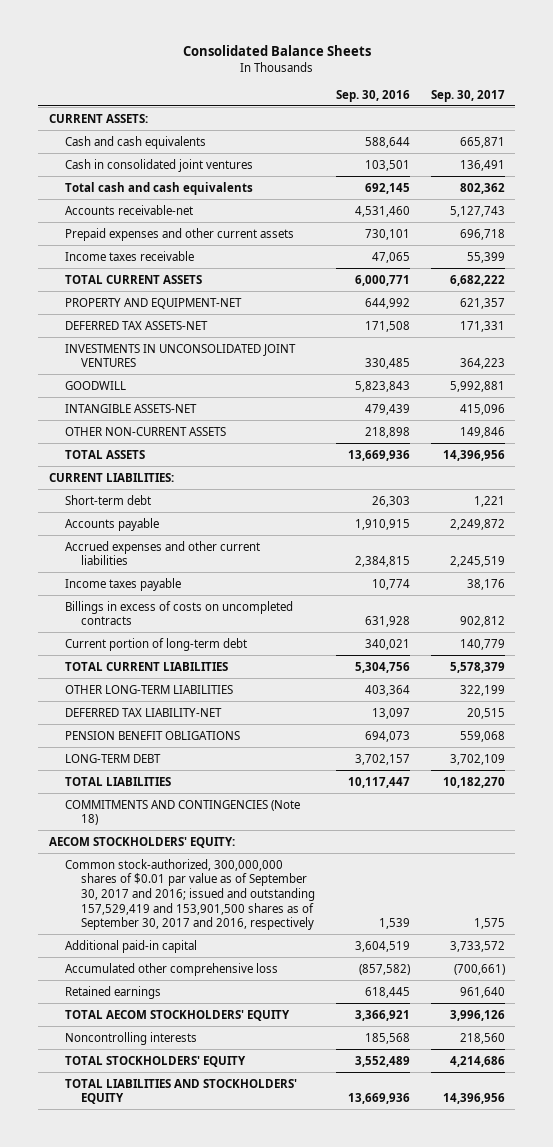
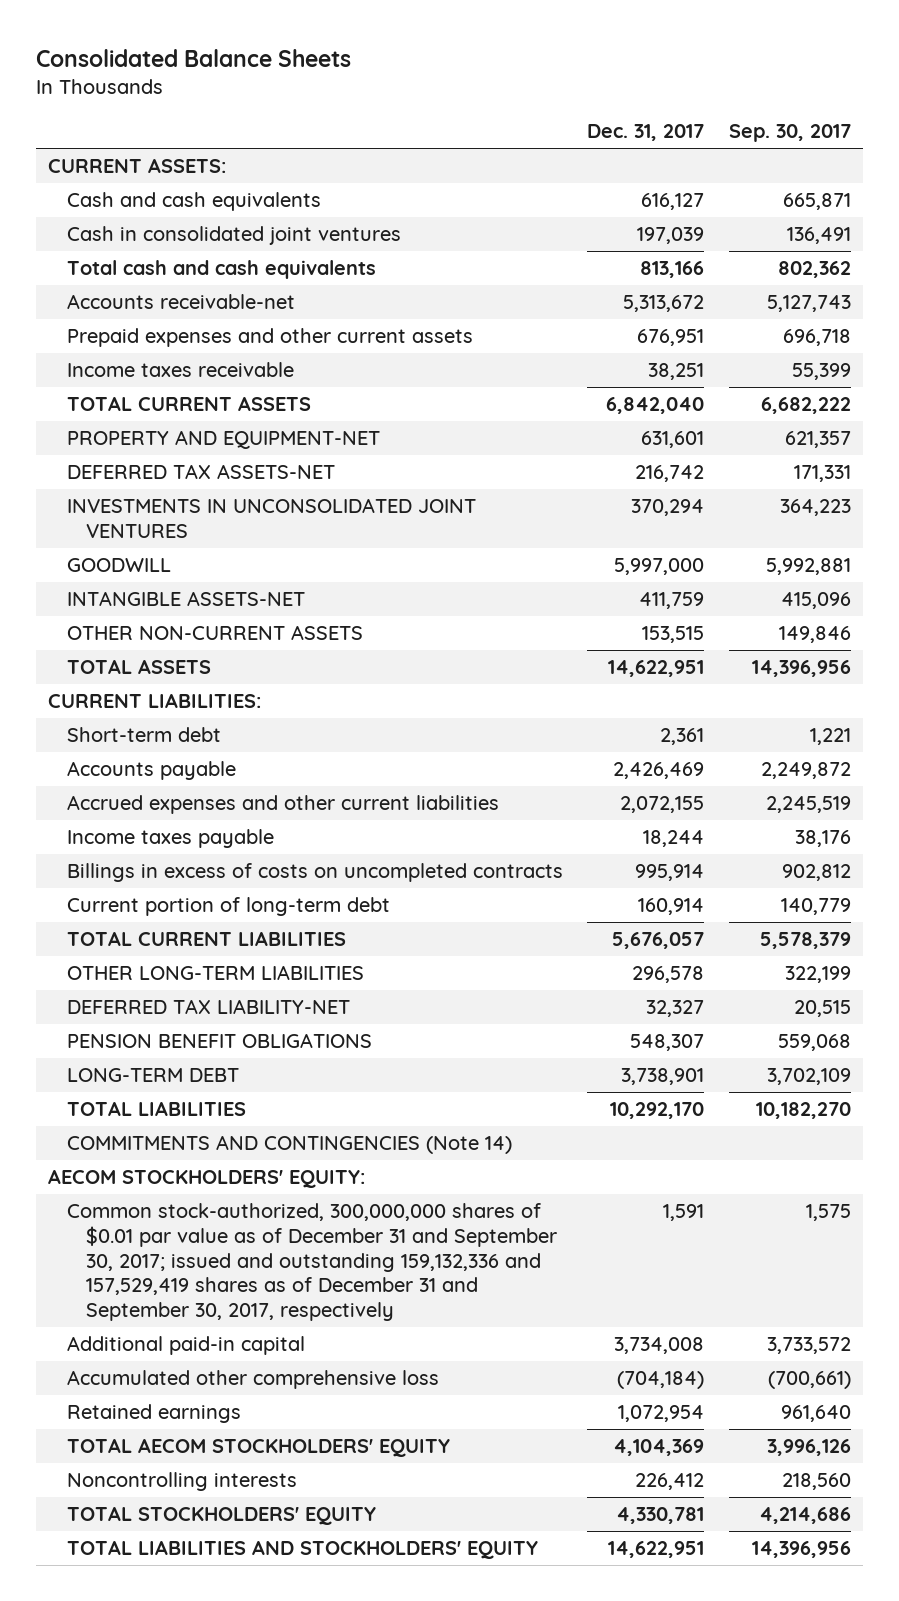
[335,89,410,102] Sep. 30, 2016 -> none
none -> [587,124,705,142] Dec. 31, 2017
[64,799,300,826] COMMITMENTS AND CONTINGENCIES (Note 18) -> [67,1135,513,1155] COMMITMENTS AND CONTINGENCIES (Note 14)
[64,858,316,931] Common stock-authorized, 300,000,000 shares of $0.01 par value as of September 30, 2017 and 2016; issued and outstanding 157,529,419 and 153,901,500 shares as of September 30, 2017 and 2016, respectively -> [67,1203,557,1321] Common stock-authorized, 300,000,000 shares of $0.01 par value as of December 31 and September 30, 2017; issued and outstanding 159,132,336 and 157,529,419 shares as of December 31 and September 30, 2017, respectively

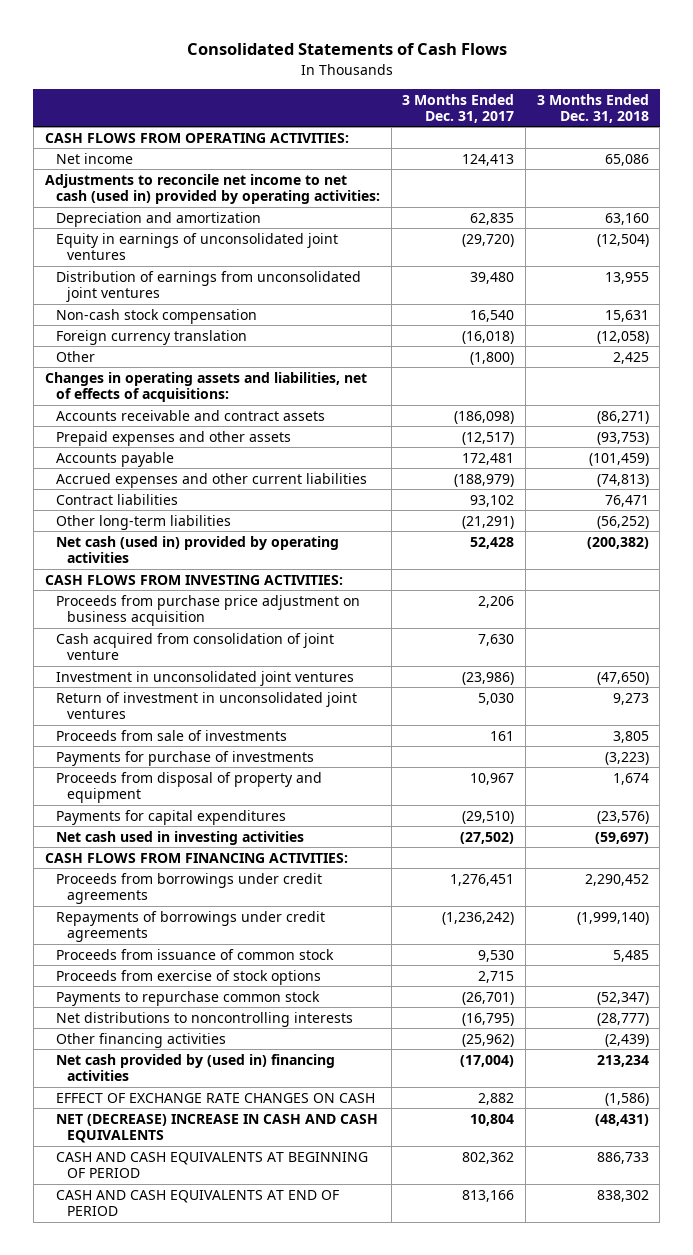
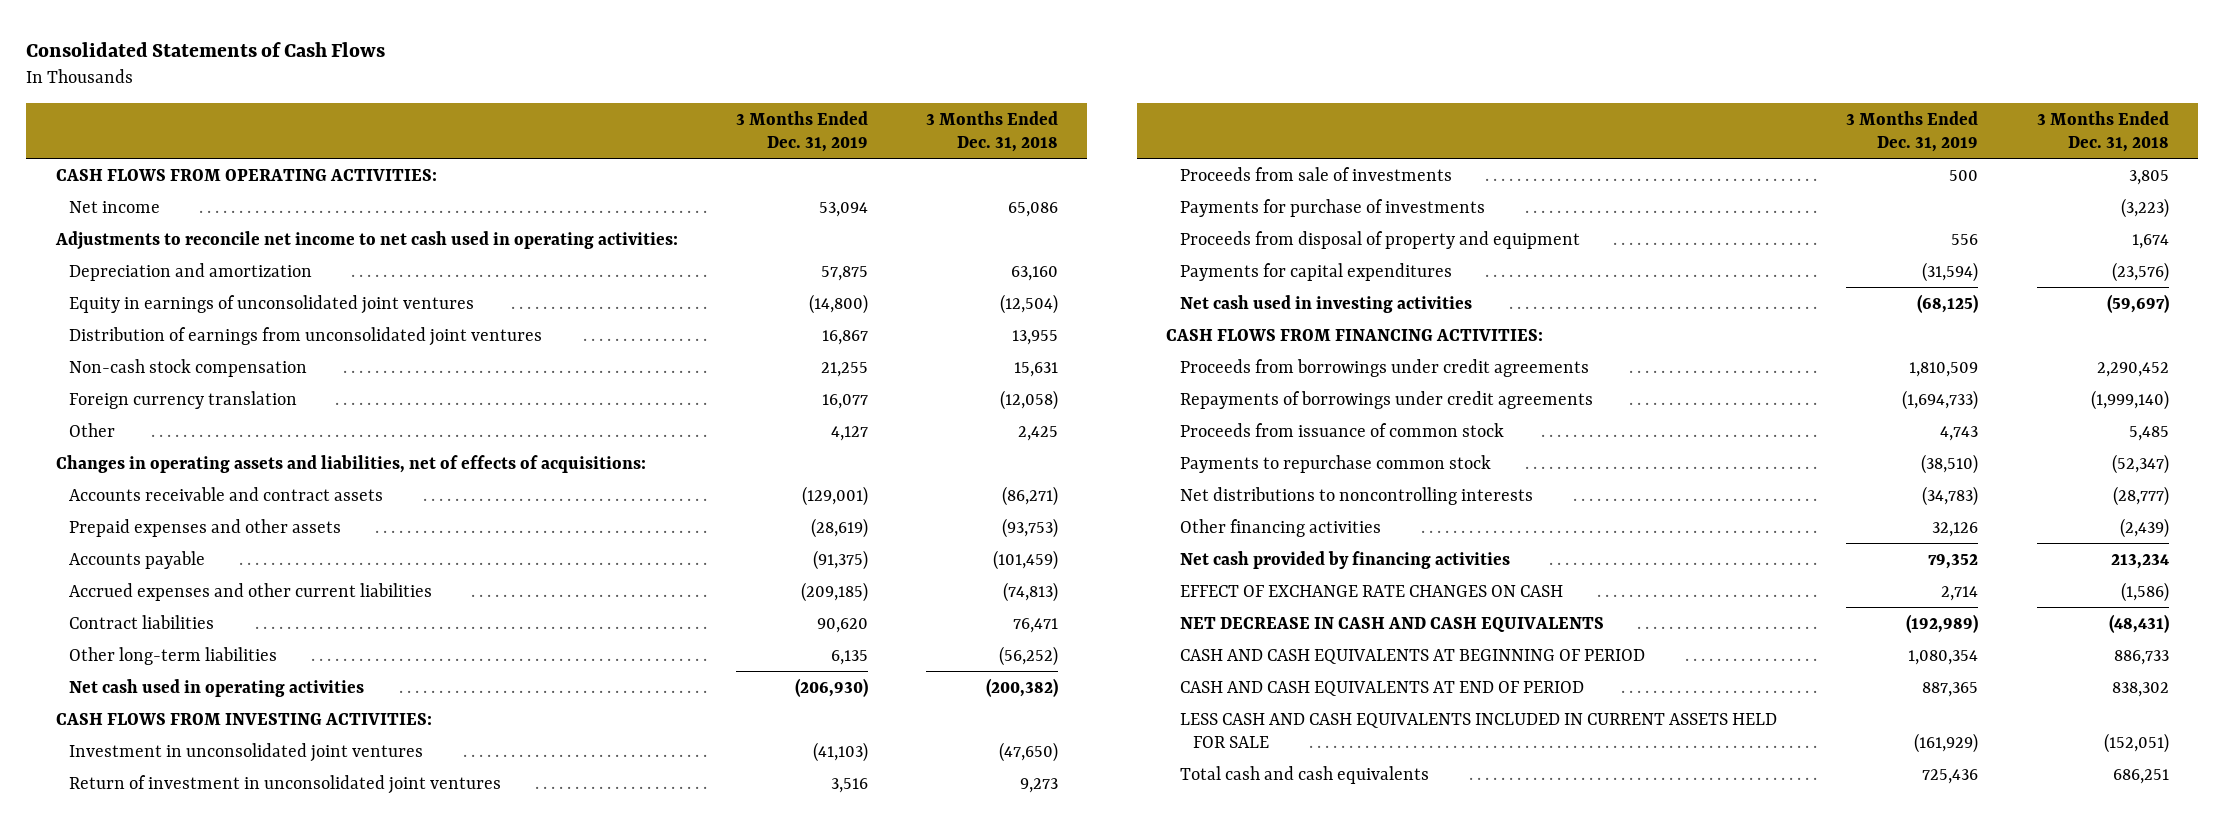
[402,93,515,124] 3 Months Ended Dec. 31, 2017 -> none
none -> [735,110,868,152] 3 Months Ended Dec. 31, 2019
[44,173,380,205] Adjustments to reconcile net income to net cash (used in) provided by operating activities: -> [54,230,678,250] Adjustments to reconcile net income to net cash used in operating activities:
[55,535,339,564] Net cash (used in) provided by operating activities -> [69,678,365,697] Net cash used in operating activities
[55,594,360,627] Proceeds from purchase price adjustment on business acquisition -> none
[55,632,334,661] Cash acquired from consolidation of joint venture -> none
[55,969,321,985] Proceeds from exercise of stock options -> none
[55,1053,335,1082] Net cash provided by (used in) financing activities -> [1179,550,1510,569] Net cash provided by financing activities
[55,1113,378,1144] NET (DECREASE) INCREASE IN CASH AND CASH EQUIVALENTS -> [1179,616,1604,632] NET DECREASE IN CASH AND CASH EQUIVALENTS
none -> [1179,712,1777,748] LESS CASH AND CASH EQUIVALENTS INCLUDED IN CURRENT ASSETS HELD FOR SALE
none -> [1179,765,1429,784] Total cash and cash equivalents

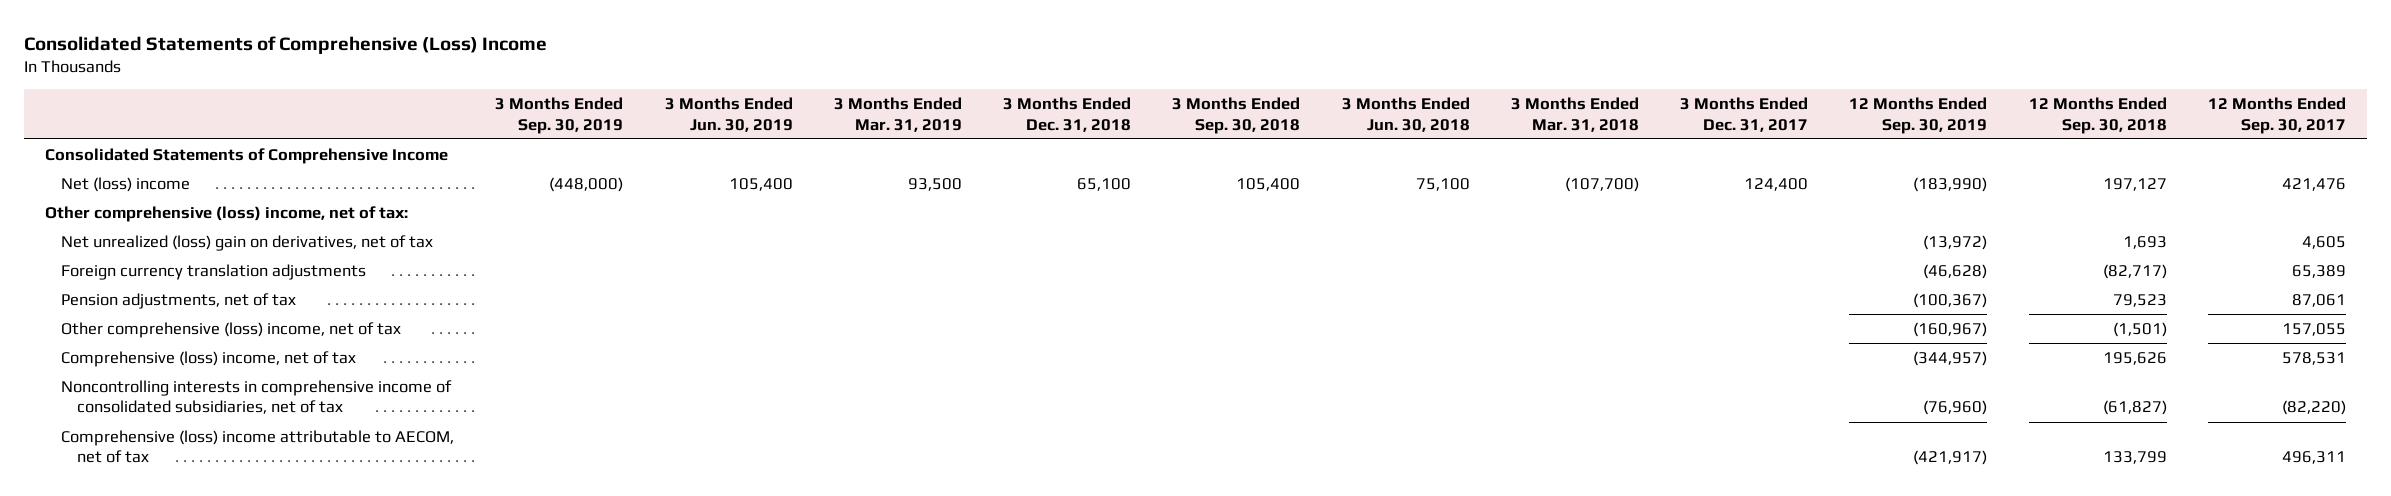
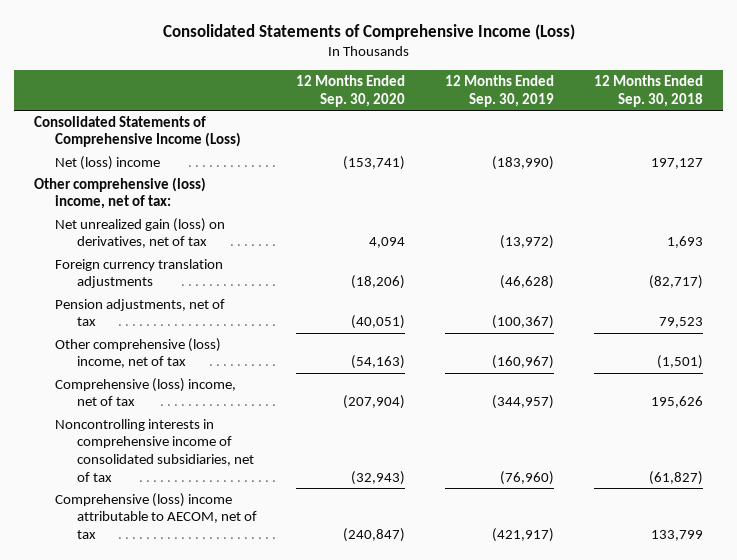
[24,36,548,55] Consolidated Statements of Comprehensive (Loss) Income -> [162,23,575,40] Consolidated Statements of Comprehensive Income (Loss)
[495,97,624,134] 3 Months Ended Sep. 30, 2019 -> none
[664,97,793,132] 3 Months Ended Jun. 30, 2019 -> none
[833,97,962,132] 3 Months Ended Mar. 31, 2019 -> none
[1003,97,1132,132] 3 Months Ended Dec. 31, 2018 -> none
[1172,97,1301,134] 3 Months Ended Sep. 30, 2018 -> none
[1341,97,1470,132] 3 Months Ended Jun. 30, 2018 -> none
[1510,97,1639,132] 3 Months Ended Mar. 31, 2018 -> none
[1680,97,1809,132] 3 Months Ended Dec. 31, 2017 -> none
[2207,97,2346,134] 12 Months Ended Sep. 30, 2017 -> none
none -> [296,75,406,107] 12 Months Ended Sep. 30, 2020
[44,148,448,165] Consolidated Statements of Comprehensive Income -> [34,115,242,148] Consolidated Statements of Comprehensive Income (Loss)
[61,235,434,252] Net unrealized (loss) gain on derivatives, net of tax -> [55,217,226,249] Net unrealized gain (loss) on derivatives, net of tax

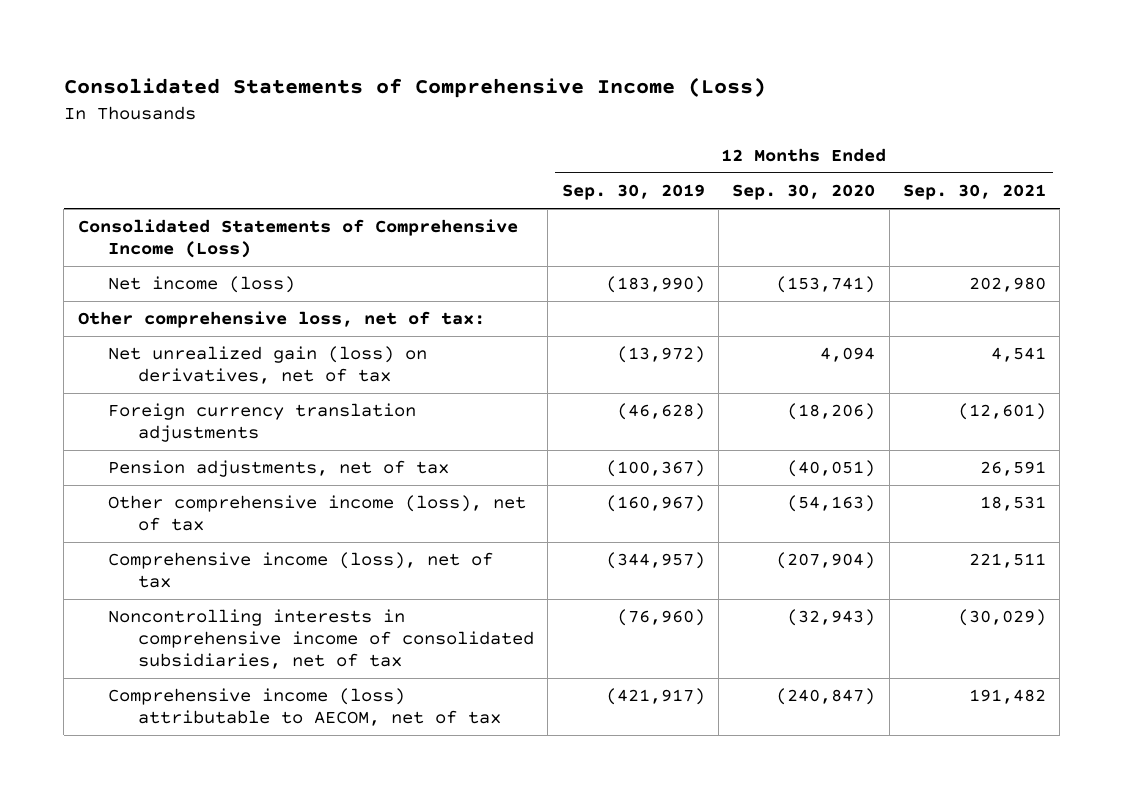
[594,75,704,107] 12 Months Ended Sep. 30, 2018 -> none
none -> [902,184,1046,201] Sep. 30, 2021
[55,155,161,170] Net (loss) income -> [107,276,295,294] Net income (loss)
[34,176,207,210] Other comprehensive (loss) income, net of tax: -> [77,311,485,329] Other comprehensive loss, net of tax:
[55,337,222,369] Other comprehensive (loss) income, net of tax -> [107,495,526,532] Other comprehensive income (loss), net of tax
[55,377,237,407] Comprehensive (loss) income, net of tax -> [107,552,493,589] Comprehensive income (loss), net of tax
[55,492,257,540] Comprehensive (loss) income attributable to AECOM, net of tax -> [107,688,502,727] Comprehensive income (loss) attributable to AECOM, net of tax

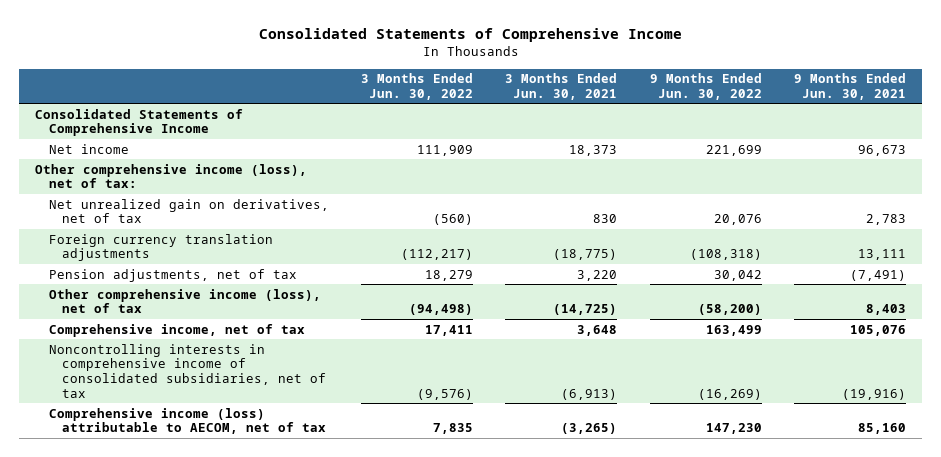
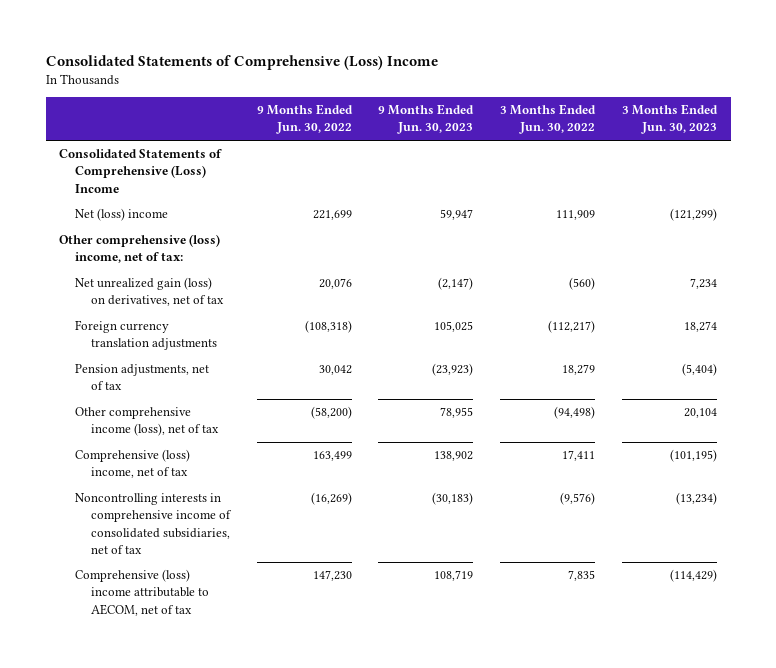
[258,27,682,42] Consolidated Statements of Comprehensive Income -> [45,55,438,71] Consolidated Statements of Comprehensive (Loss) Income
[505,73,618,100] 3 Months Ended Jun. 30, 2021 -> none
[794,73,907,100] 9 Months Ended Jun. 30, 2021 -> none
none -> [378,104,475,135] 9 Months Ended Jun. 30, 2023
none -> [622,104,719,135] 3 Months Ended Jun. 30, 2023
[35,108,244,137] Consolidated Statements of Comprehensive Income -> [59,149,223,193] Consolidated Statements of Comprehensive (Loss) Income
[48,143,129,154] Net income -> [74,208,168,222] Net (loss) income
[35,163,308,189] Other comprehensive income (loss), net of tax: -> [59,234,221,264] Other comprehensive (loss) income, net of tax:
[48,198,329,224] Net unrealized gain on derivatives, net of tax -> [74,277,224,307] Net unrealized gain (loss) on derivatives, net of tax
[48,323,305,337] Comprehensive income, net of tax -> [74,449,190,479] Comprehensive (loss) income, net of tax
[48,407,327,435] Comprehensive income (loss) attributable to AECOM, net of tax -> [74,569,209,616] Comprehensive (loss) income attributable to AECOM, net of tax

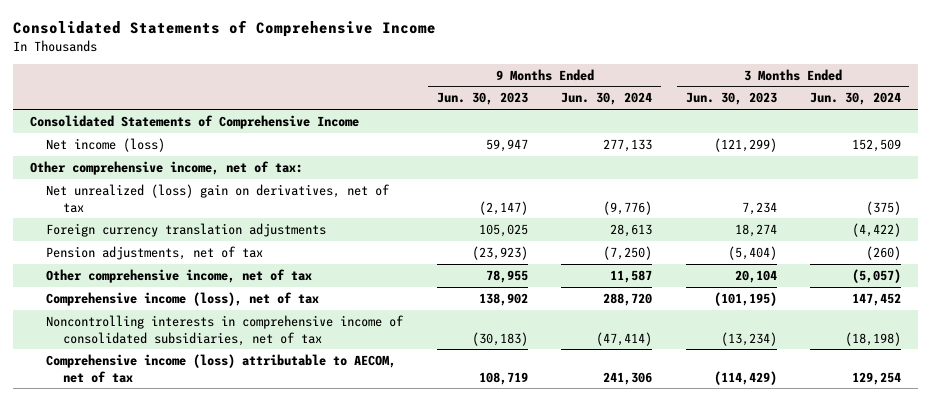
[45,55,438,71] Consolidated Statements of Comprehensive (Loss) Income -> [13,20,437,38] Consolidated Statements of Comprehensive Income
[256,104,353,135] 9 Months Ended Jun. 30, 2022 -> none
[500,104,597,135] 3 Months Ended Jun. 30, 2022 -> none
none -> [561,92,653,106] Jun. 30, 2024
none -> [810,92,902,106] Jun. 30, 2024
[59,149,223,193] Consolidated Statements of Comprehensive (Loss) Income -> [29,114,359,129] Consolidated Statements of Comprehensive Income
[74,208,168,222] Net (loss) income -> [46,137,166,152] Net income (loss)
[59,234,221,264] Other comprehensive (loss) income, net of tax: -> [29,160,303,175] Other comprehensive income, net of tax:
[74,277,224,307] Net unrealized gain (loss) on derivatives, net of tax -> [46,183,391,213] Net unrealized (loss) gain on derivatives, net of tax
[74,407,219,437] Other comprehensive income (loss), net of tax -> [46,268,313,283] Other comprehensive income, net of tax
[74,449,190,479] Comprehensive (loss) income, net of tax -> [46,291,320,306] Comprehensive income (loss), net of tax
[74,569,209,616] Comprehensive (loss) income attributable to AECOM, net of tax -> [46,353,397,383] Comprehensive income (loss) attributable to AECOM, net of tax

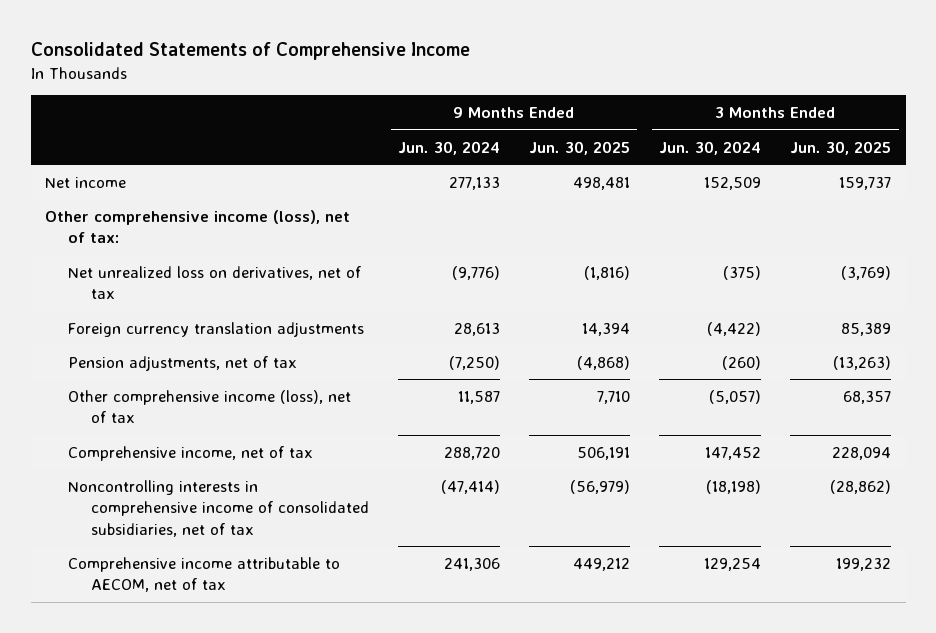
[436,92,528,106] Jun. 30, 2023 -> none
[685,92,777,106] Jun. 30, 2023 -> none
none -> [529,140,631,155] Jun. 30, 2025
none -> [790,140,892,155] Jun. 30, 2025
[29,114,359,129] Consolidated Statements of Comprehensive Income -> none
[46,137,166,152] Net income (loss) -> [45,176,127,188] Net income
[29,160,303,175] Other comprehensive income, net of tax: -> [45,209,351,244] Other comprehensive income (loss), net of tax:
[46,183,391,213] Net unrealized (loss) gain on derivatives, net of tax -> [67,265,361,300] Net unrealized loss on derivatives, net of tax
[46,268,313,283] Other comprehensive income, net of tax -> [67,389,351,424] Other comprehensive income (loss), net of tax
[46,291,320,306] Comprehensive income (loss), net of tax -> [67,445,313,461] Comprehensive income, net of tax
[46,353,397,383] Comprehensive income (loss) attributable to AECOM, net of tax -> [67,556,340,593] Comprehensive income attributable to AECOM, net of tax

